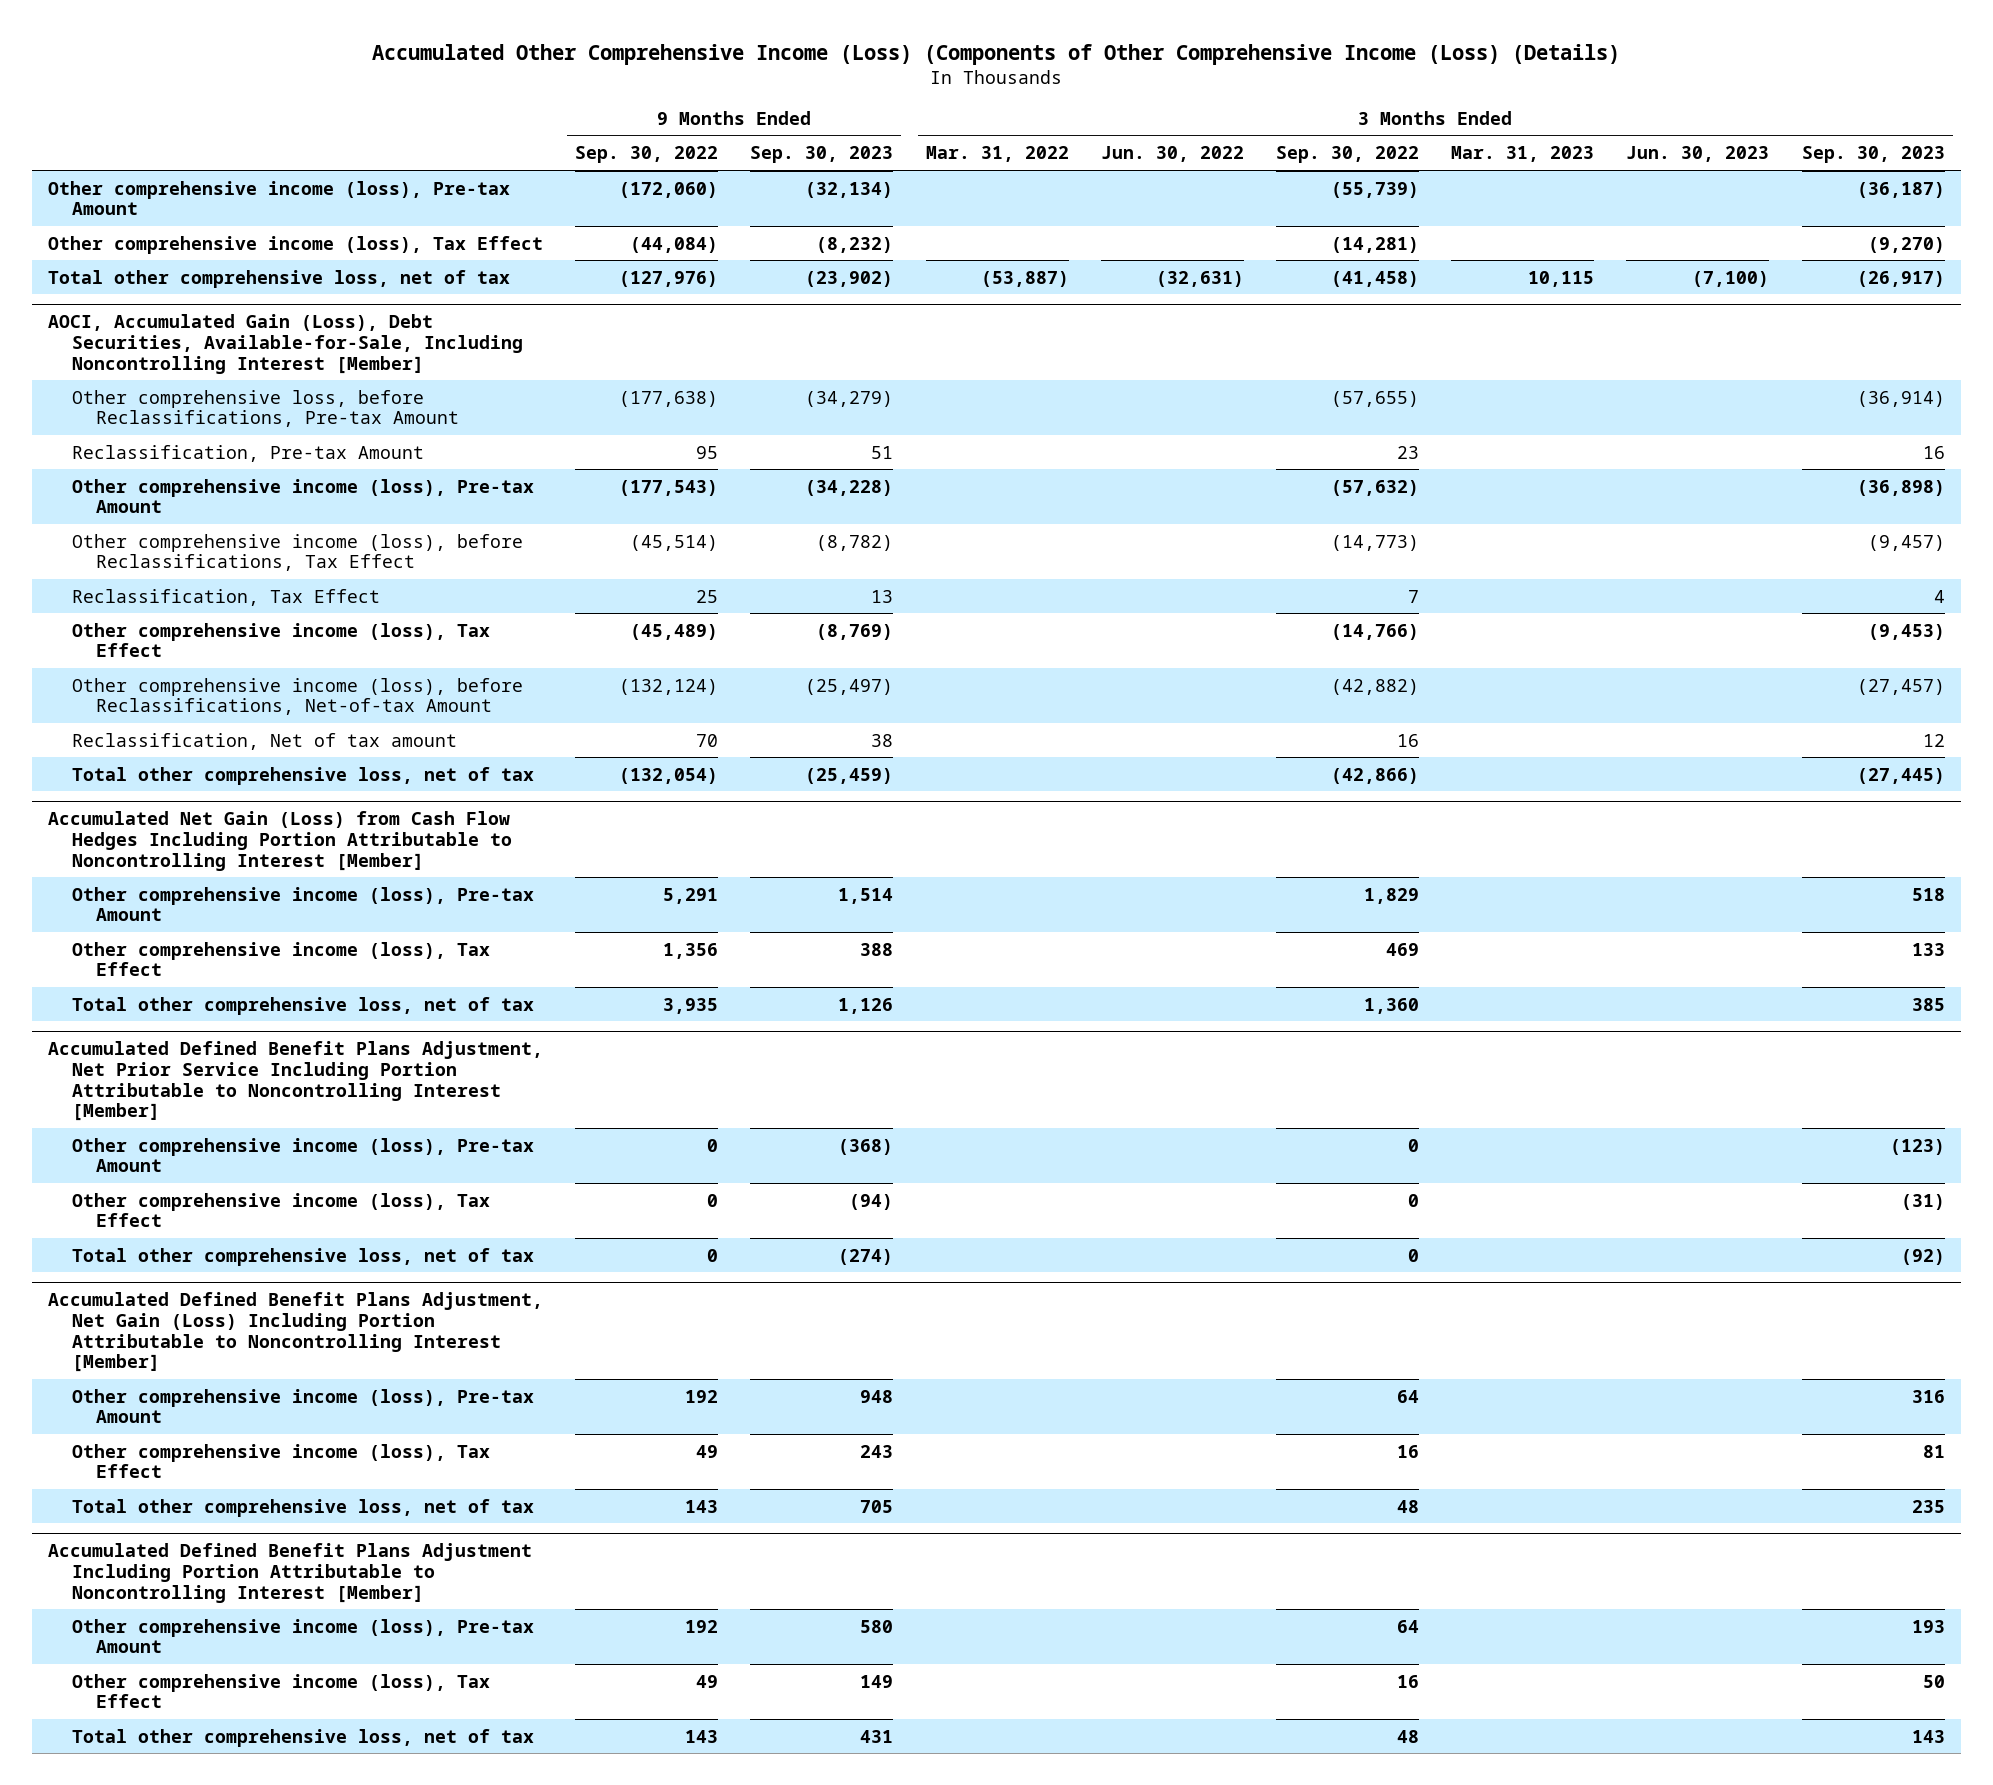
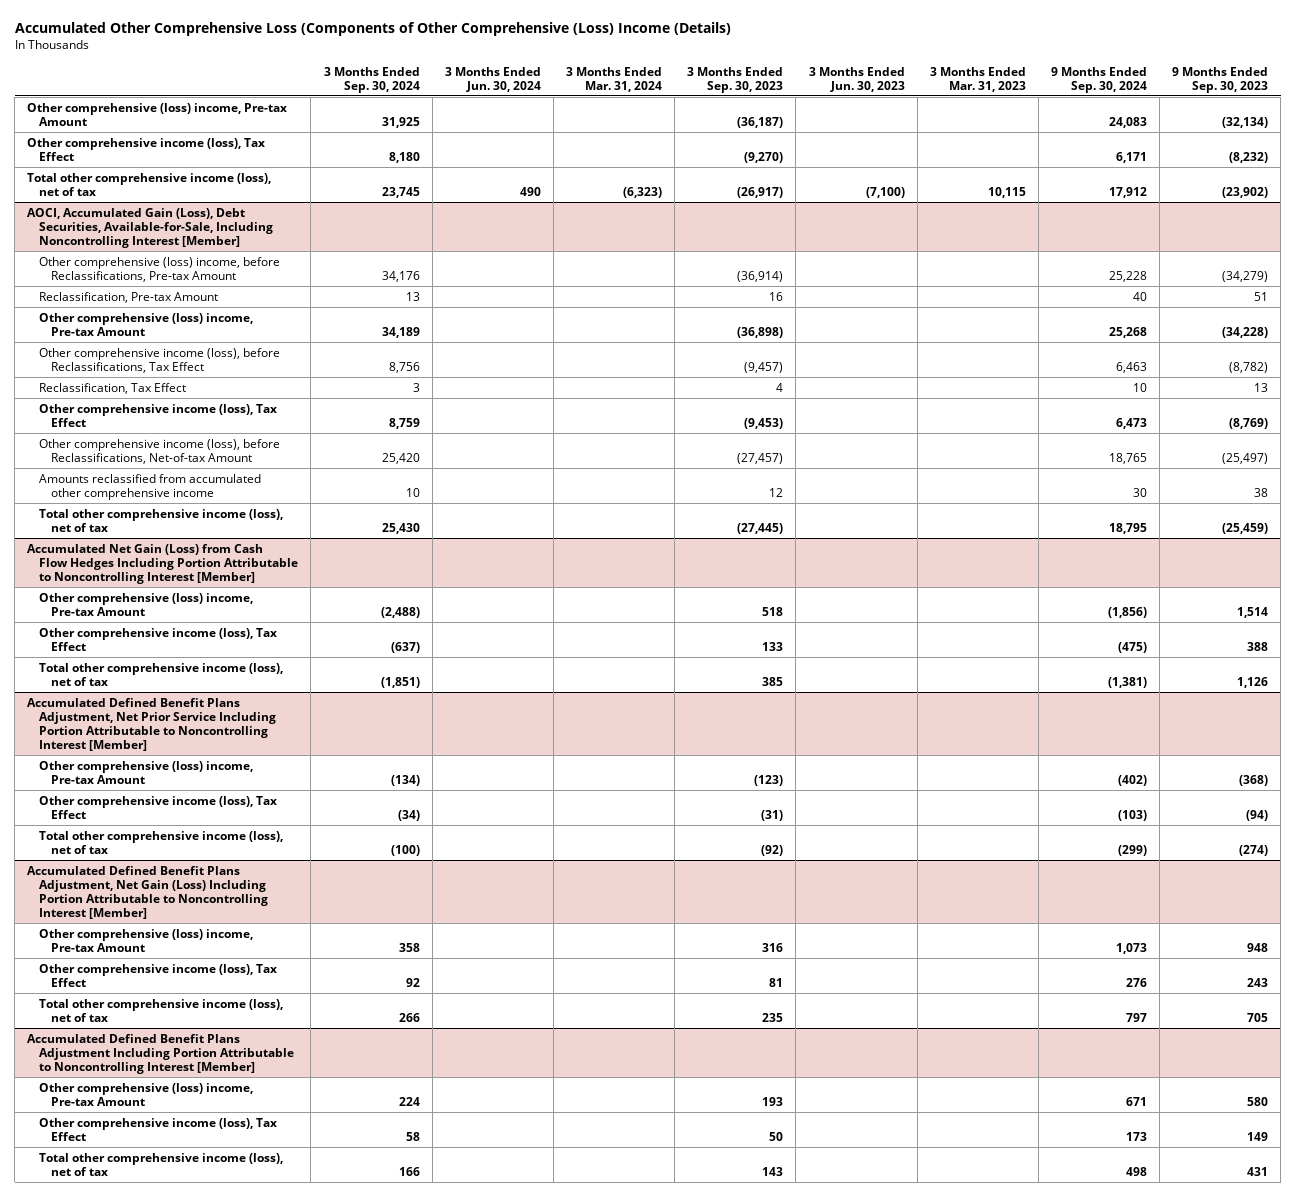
[372,43,1621,65] Accumulated Other Comprehensive Income (Loss) (Components of Other Comprehensive Income (Loss) (Details) -> [14,22,731,37] Accumulated Other Comprehensive Loss (Components of Other Comprehensive (Loss) Income (Details)
[575,146,719,164] Sep. 30, 2022 -> none
[925,146,1069,163] Mar. 31, 2022 -> none
[1100,146,1244,163] Jun. 30, 2022 -> none
[1276,146,1420,164] Sep. 30, 2022 -> none
none -> [323,66,420,93] 3 Months Ended Sep. 30, 2024
none -> [444,66,541,92] 3 Months Ended Jun. 30, 2024
none -> [566,66,663,92] 3 Months Ended Mar. 31, 2024
none -> [1051,66,1148,93] 9 Months Ended Sep. 30, 2024
[47,180,510,216] Other comprehensive income (loss), Pre-tax Amount -> [27,102,288,126] Other comprehensive (loss) income, Pre-tax Amount
[47,269,510,288] Total other comprehensive loss, net of tax -> [27,172,272,196] Total other comprehensive income (loss), net of tax
[71,389,459,428] Other comprehensive loss, before Reclassifications, Pre-tax Amount -> [39,256,281,282] Other comprehensive (loss) income, before Reclassifications, Pre-tax Amount
[71,478,534,514] Other comprehensive income (loss), Pre-tax Amount -> [39,312,254,336] Other comprehensive (loss) income, Pre-tax Amount
[71,732,457,750] Reclassification, Net of tax amount -> [39,473,262,500] Amounts reclassified from accumulated other comprehensive income
[71,766,534,785] Total other comprehensive loss, net of tax -> [39,508,284,532] Total other comprehensive income (loss), net of tax
[71,886,534,922] Other comprehensive income (loss), Pre-tax Amount -> [39,592,254,616] Other comprehensive (loss) income, Pre-tax Amount
[71,996,534,1015] Total other comprehensive loss, net of tax -> [39,662,284,686] Total other comprehensive income (loss), net of tax
[71,1137,534,1173] Other comprehensive income (loss), Pre-tax Amount -> [39,760,254,784] Other comprehensive (loss) income, Pre-tax Amount
[71,1247,534,1266] Total other comprehensive loss, net of tax -> [39,830,284,854] Total other comprehensive income (loss), net of tax
[71,1388,534,1424] Other comprehensive income (loss), Pre-tax Amount -> [39,928,254,952] Other comprehensive (loss) income, Pre-tax Amount
[71,1498,534,1517] Total other comprehensive loss, net of tax -> [39,998,284,1022] Total other comprehensive income (loss), net of tax
[71,1618,534,1654] Other comprehensive income (loss), Pre-tax Amount -> [39,1082,254,1106] Other comprehensive (loss) income, Pre-tax Amount
[71,1728,534,1747] Total other comprehensive loss, net of tax -> [39,1152,284,1176] Total other comprehensive income (loss), net of tax

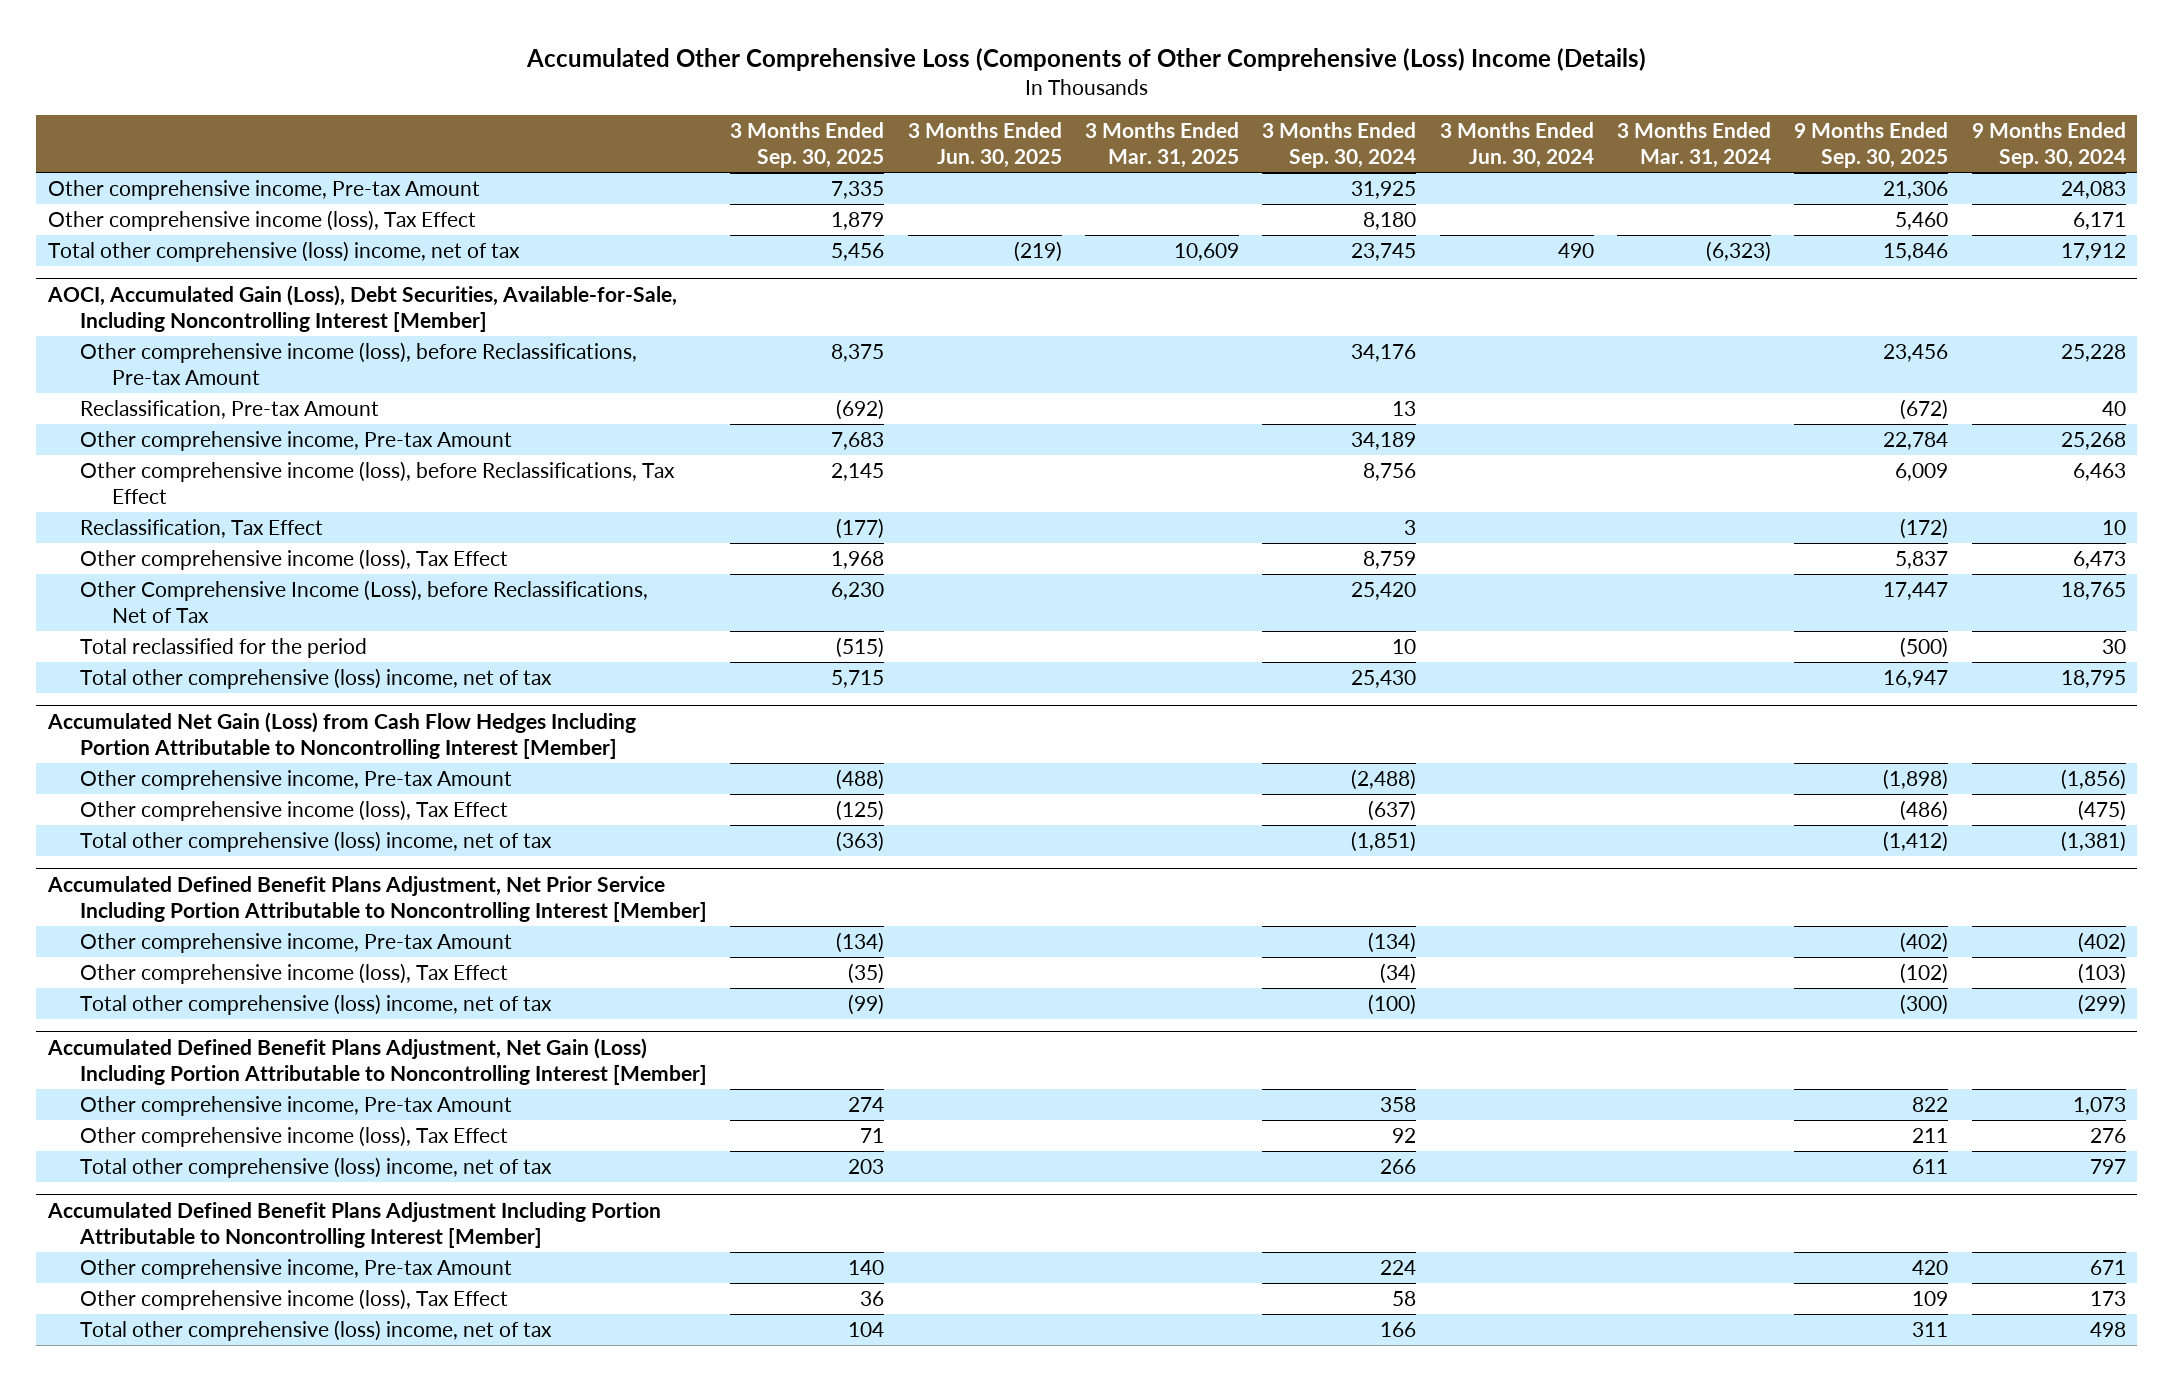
[687,66,784,93] 3 Months Ended Sep. 30, 2023 -> none
[808,66,905,92] 3 Months Ended Jun. 30, 2023 -> none
[929,66,1026,92] 3 Months Ended Mar. 31, 2023 -> none
[1172,66,1269,93] 9 Months Ended Sep. 30, 2023 -> none
none -> [730,122,885,168] 3 Months Ended Sep. 30, 2025
none -> [907,122,1062,168] 3 Months Ended Jun. 30, 2025
none -> [1084,122,1239,168] 3 Months Ended Mar. 31, 2025
none -> [1794,122,1949,168] 9 Months Ended Sep. 30, 2025
[27,102,288,126] Other comprehensive (loss) income, Pre-tax Amount -> [47,179,480,200] Other comprehensive income, Pre-tax Amount
[27,172,272,196] Total other comprehensive income (loss), net of tax -> [47,240,520,262] Total other comprehensive (loss) income, net of tax
[39,256,281,282] Other comprehensive (loss) income, before Reclassifications, Pre-tax Amount -> [79,341,637,385] Other comprehensive income (loss), before Reclassifications, Pre-tax Amount
[39,312,254,336] Other comprehensive (loss) income, Pre-tax Amount -> [79,430,512,451] Other comprehensive income, Pre-tax Amount
[39,438,281,464] Other comprehensive income (loss), before Reclassifications, Net-of-tax Amount -> [79,579,648,623] Other Comprehensive Income (Loss), before Reclassifications, Net of Tax
[39,473,262,500] Amounts reclassified from accumulated other comprehensive income -> [79,637,367,658] Total reclassified for the period
[39,508,284,532] Total other comprehensive income (loss), net of tax -> [79,667,552,689] Total other comprehensive (loss) income, net of tax
[39,592,254,616] Other comprehensive (loss) income, Pre-tax Amount -> [79,769,512,790] Other comprehensive income, Pre-tax Amount
[39,662,284,686] Total other comprehensive income (loss), net of tax -> [79,830,552,852] Total other comprehensive (loss) income, net of tax
[39,760,254,784] Other comprehensive (loss) income, Pre-tax Amount -> [79,932,512,953] Other comprehensive income, Pre-tax Amount
[39,830,284,854] Total other comprehensive income (loss), net of tax -> [79,993,552,1015] Total other comprehensive (loss) income, net of tax
[39,928,254,952] Other comprehensive (loss) income, Pre-tax Amount -> [79,1095,512,1116] Other comprehensive income, Pre-tax Amount
[39,998,284,1022] Total other comprehensive income (loss), net of tax -> [79,1156,552,1178] Total other comprehensive (loss) income, net of tax
[39,1082,254,1106] Other comprehensive (loss) income, Pre-tax Amount -> [79,1258,512,1279] Other comprehensive income, Pre-tax Amount
[39,1152,284,1176] Total other comprehensive income (loss), net of tax -> [79,1319,552,1341] Total other comprehensive (loss) income, net of tax

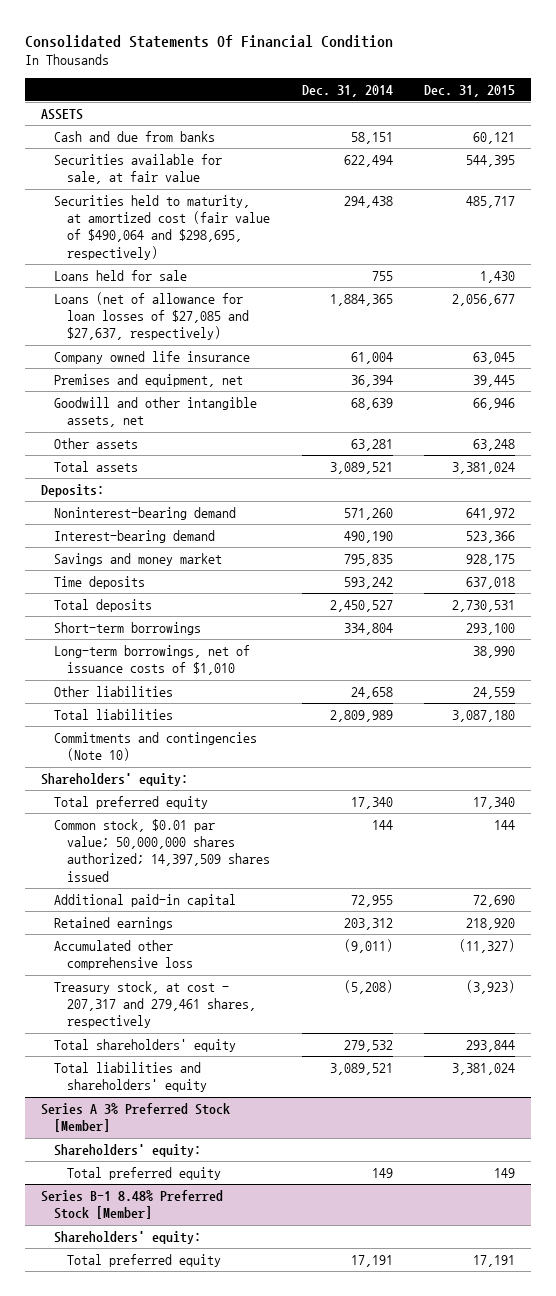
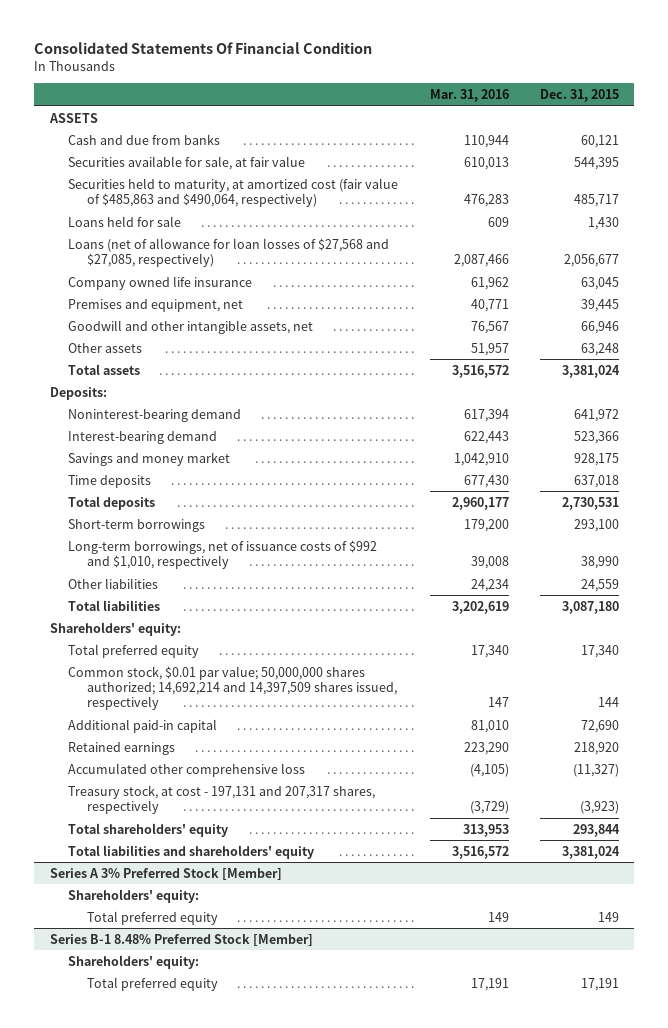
[301,84,393,97] Dec. 31, 2014 -> none
none -> [429,89,509,103] Mar. 31, 2016
[54,194,271,260] Securities held to maturity, at amortized cost (fair value of $490,064 and $298,695, respectively) -> [68,177,399,208] Securities held to maturity, at amortized cost (fair value of $485,863 and $490,064, respectively)
[54,291,250,341] Loans (net of allowance for loan losses of $27,085 and $27,637, respectively) -> [68,237,390,268] Loans (net of allowance for loan losses of $27,568 and $27,085, respectively)
[54,644,251,676] Long-term borrowings, net of issuance costs of $1,010 -> [68,539,378,570] Long-term borrowings, net of issuance costs of $992 and $1,010, respectively
[54,731,258,762] Commitments and contingencies (Note 10) -> none
[54,818,271,882] Common stock, $0.01 par value; 50,000,000 shares authorized; 14,397,509 shares issued -> [68,665,398,711] Common stock, $0.01 par value; 50,000,000 shares authorized; 14,692,214 and 14,397,509 shares issued, respectively
[54,980,257,1029] Treasury stock, at cost - 207,317 and 279,461 shares, respectively -> [68,784,376,815] Treasury stock, at cost - 197,131 and 207,317 shares, respectively

